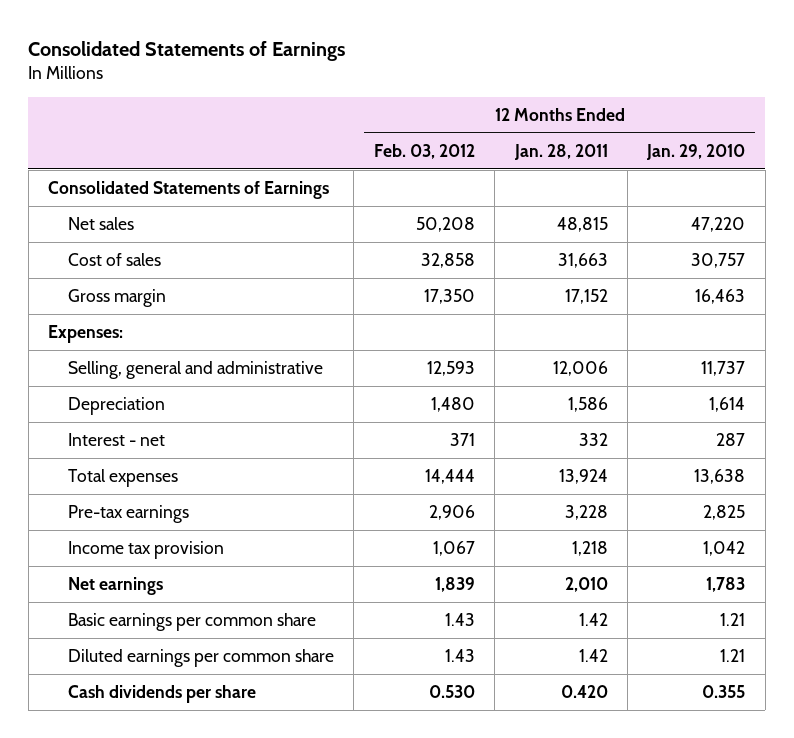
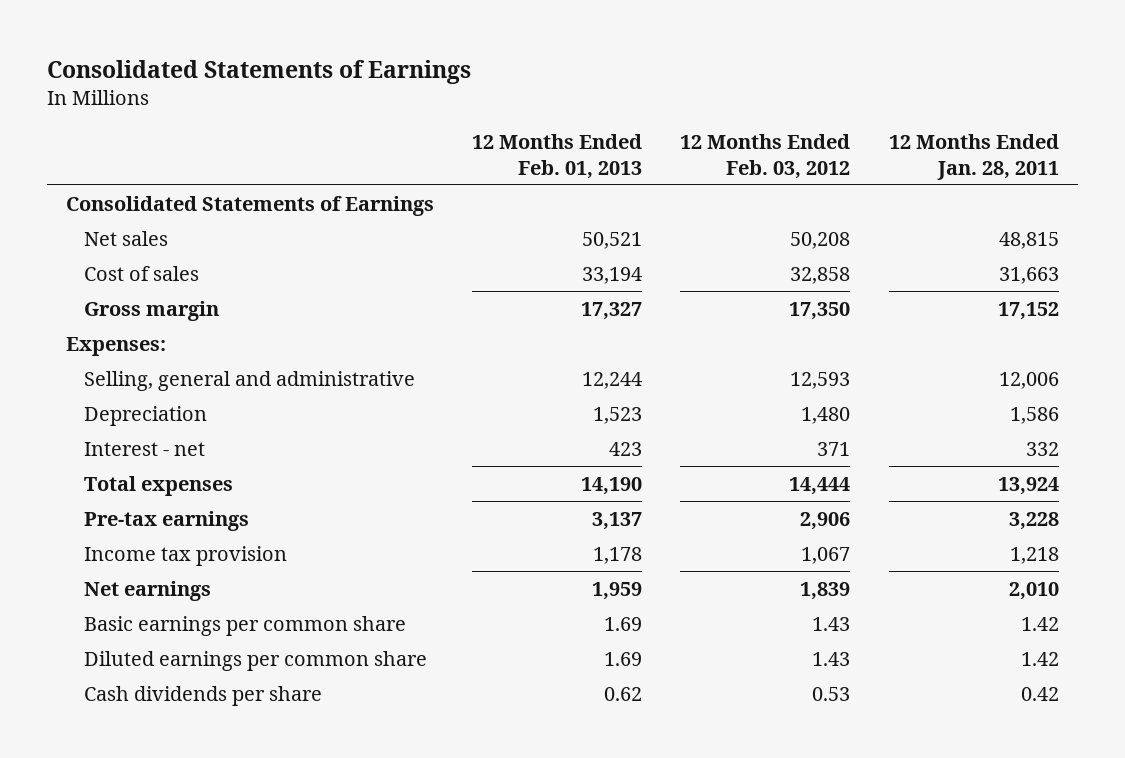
[646,144,746,161] Jan. 29, 2010 -> none
none -> [472,134,643,179] 12 Months Ended Feb. 01, 2013
[428,685,475,699] 0.530 -> [812,686,851,701] 0.53
[560,685,608,699] 0.420 -> [1020,686,1059,701] 0.42

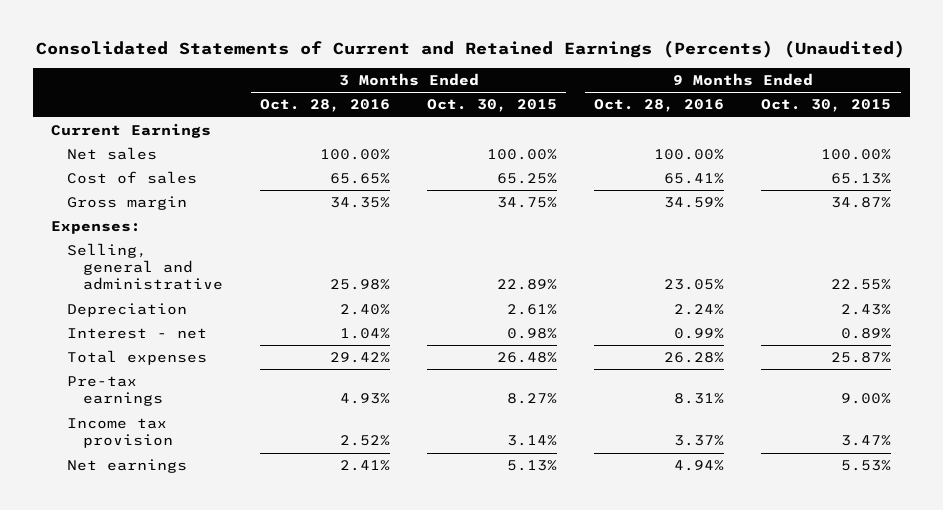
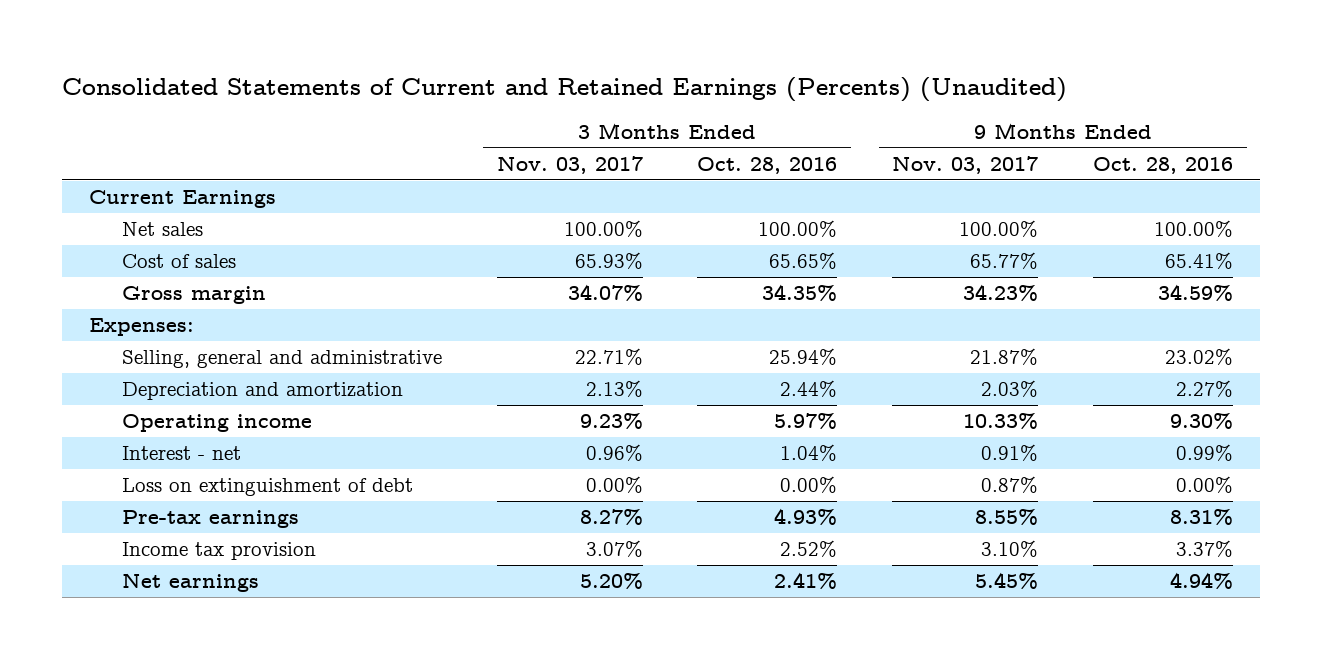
[427,99,558,113] Oct. 30, 2015 -> none
[761,99,892,113] Oct. 30, 2015 -> none
none -> [496,155,643,174] Nov. 03, 2017
none -> [892,155,1039,174] Nov. 03, 2017
[66,303,187,318] Depreciation -> none
[329,279,390,291] 25.98% -> [769,348,838,366] 25.94%
[664,279,725,291] 23.05% -> [1164,348,1233,366] 23.02%
none -> [121,382,403,401] Depreciation and amortization
none -> [121,414,312,433] Operating income
[66,350,207,366] Total expenses -> none
none -> [121,478,413,497] Loss on extinguishment of debt

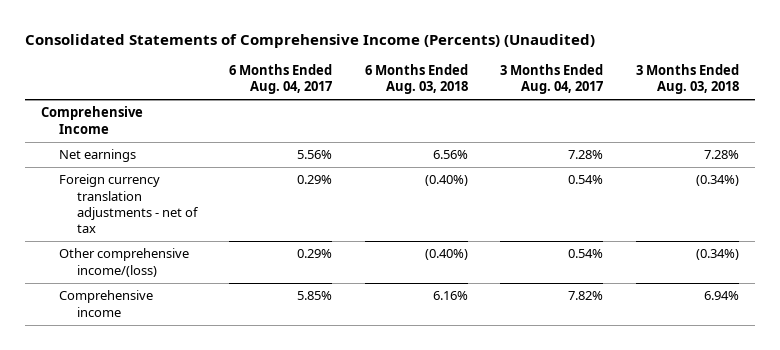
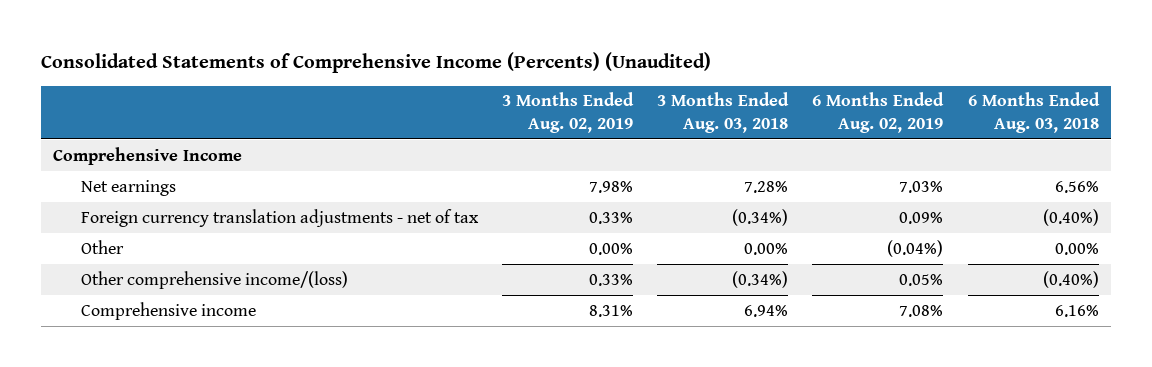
[229,63,333,95] 6 Months Ended Aug. 04, 2017 -> none
[500,63,604,95] 3 Months Ended Aug. 04, 2017 -> none
none -> [501,92,634,133] 3 Months Ended Aug. 02, 2019
none -> [812,92,945,133] 6 Months Ended Aug. 02, 2019
none -> [80,239,124,254] Other

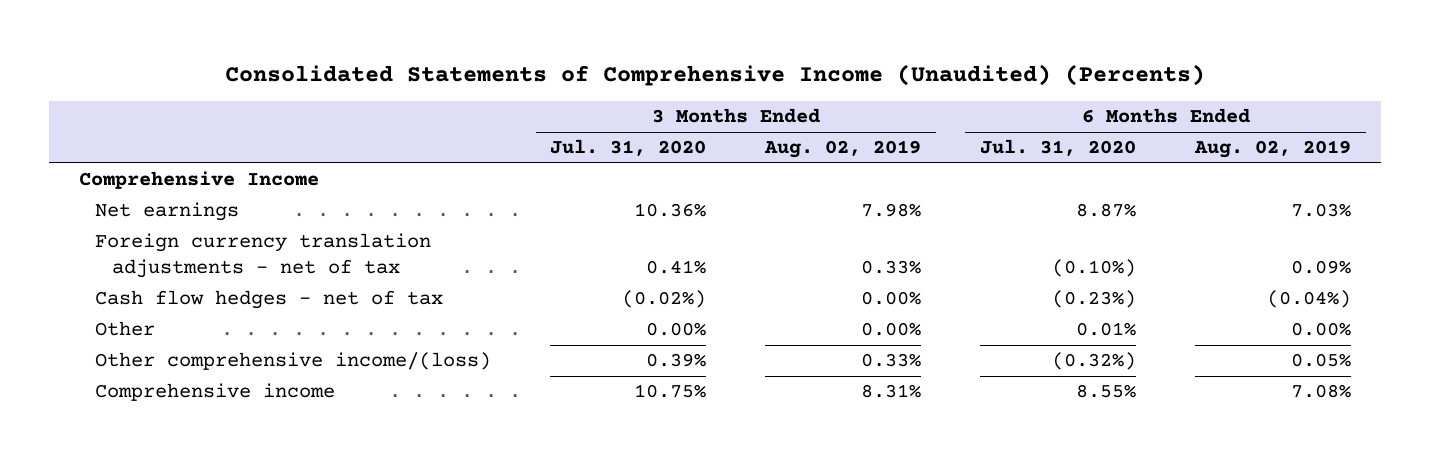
[41,52,712,74] Consolidated Statements of Comprehensive Income (Percents) (Unaudited) -> [224,63,1205,86] Consolidated Statements of Comprehensive Income (Unaudited) (Percents)
[657,92,790,133] 3 Months Ended Aug. 03, 2018 -> none
[967,92,1100,133] 6 Months Ended Aug. 03, 2018 -> none
none -> [550,139,707,157] Jul. 31, 2020
none -> [980,139,1137,157] Jul. 31, 2020
none -> [95,290,444,310] Cash flow hedges - net of tax
[887,239,944,257] (0.04%) -> [1291,322,1352,337] 0.00%

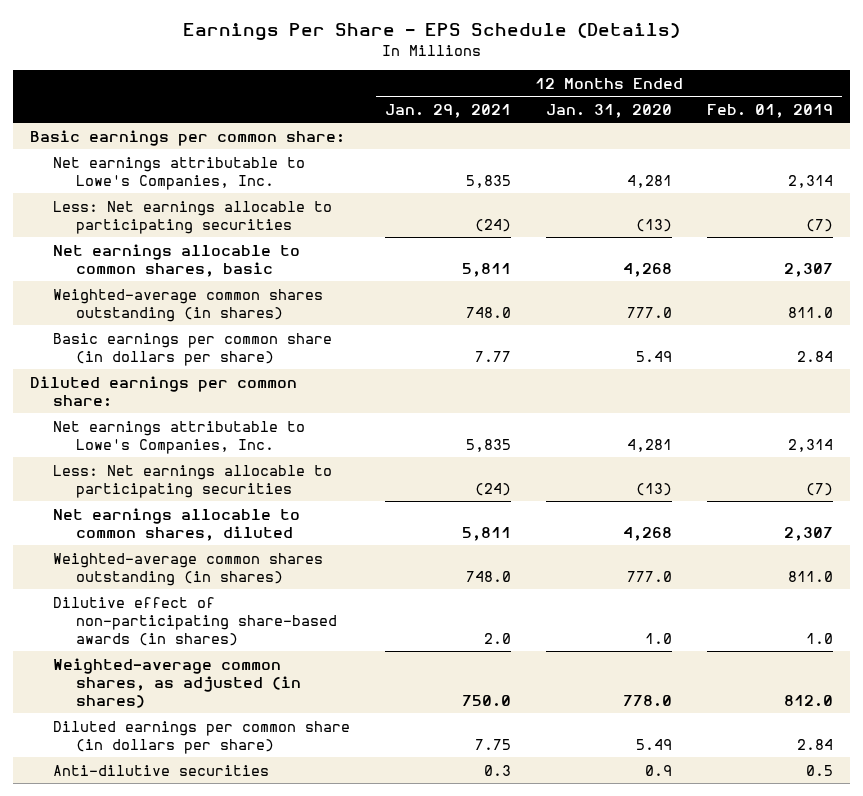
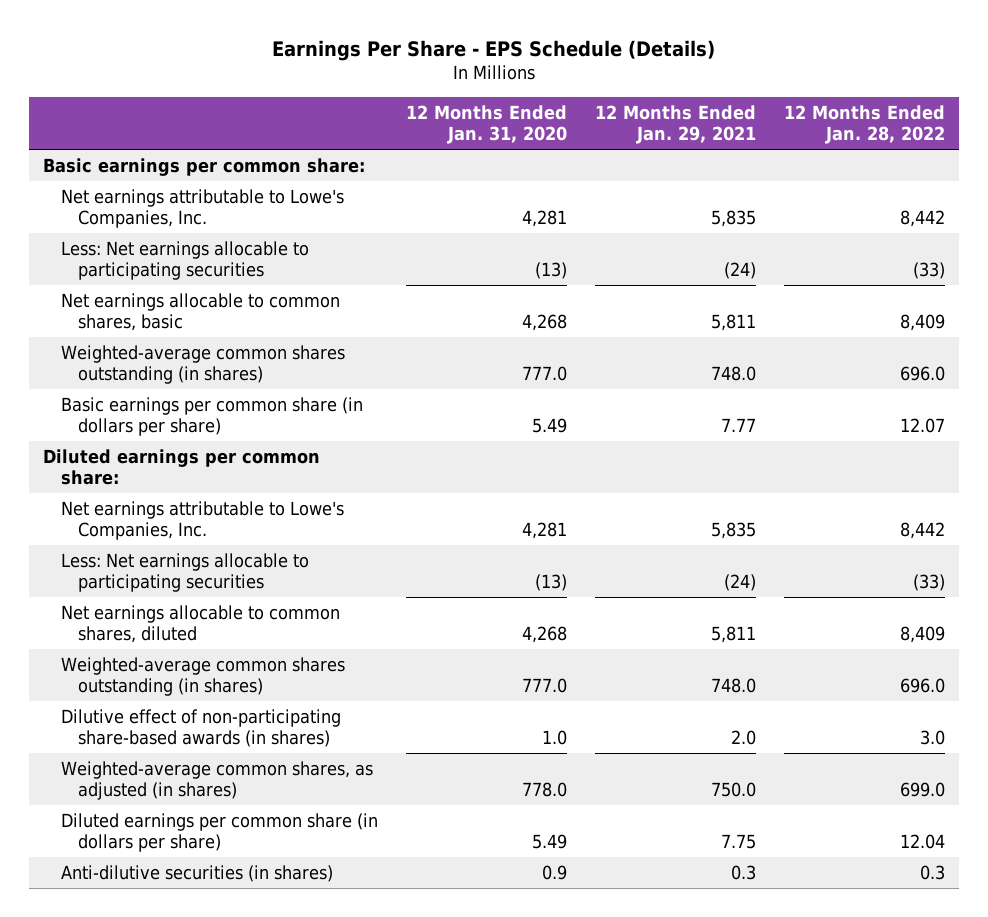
[706,103,833,118] Feb. 01, 2019 -> none
none -> [783,104,945,145] 12 Months Ended Jan. 28, 2022
[53,764,270,776] Anti-dilutive securities -> [60,864,333,882] Anti-dilutive securities (in shares)

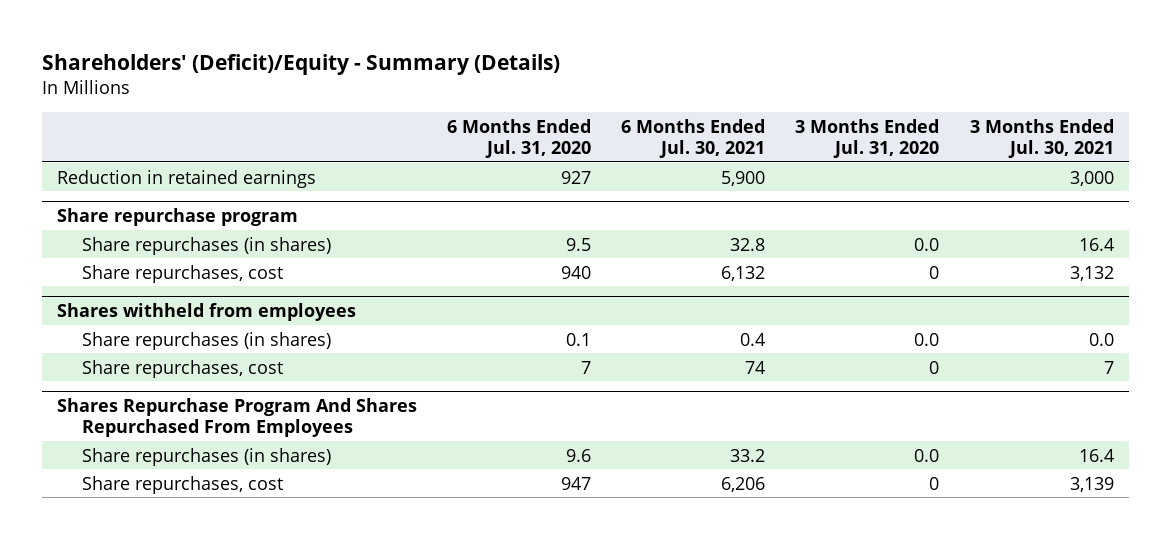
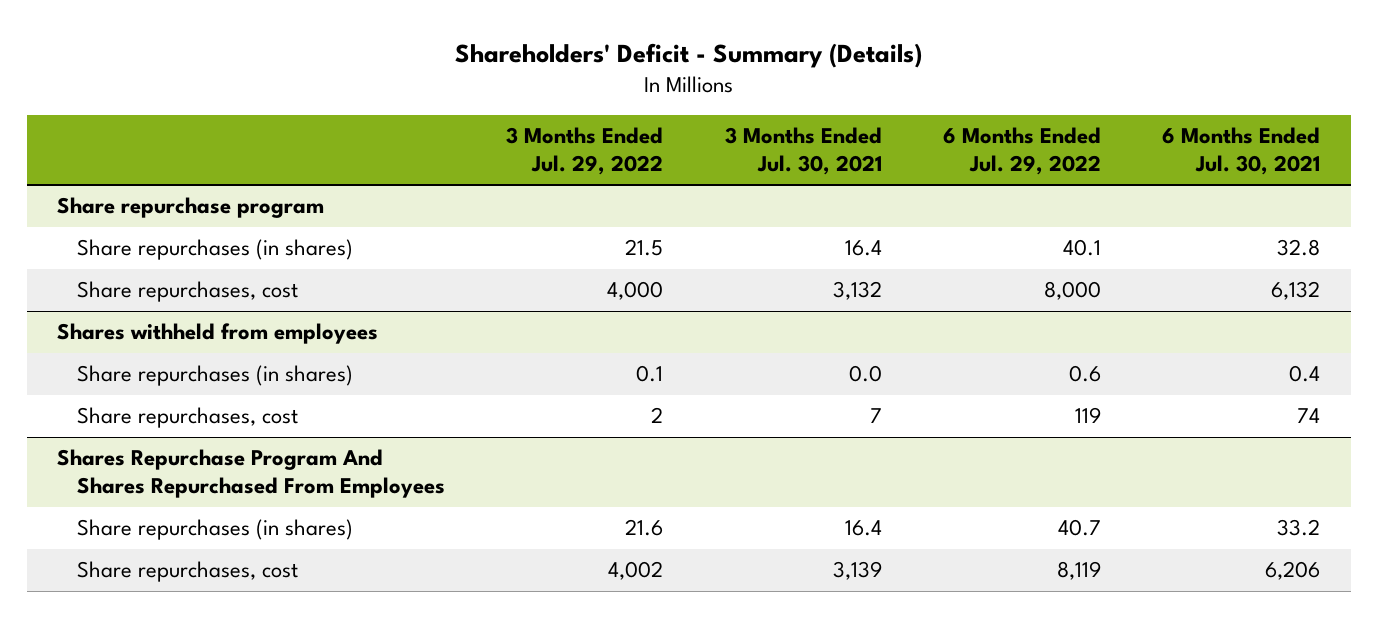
[41,53,560,75] Shareholders' (Deficit)/Equity - Summary (Details) -> [454,42,922,68] Shareholders' Deficit - Summary (Details)
[446,118,591,158] 6 Months Ended Jul. 31, 2020 -> none
[795,118,940,158] 3 Months Ended Jul. 31, 2020 -> none
none -> [506,126,664,175] 3 Months Ended Jul. 29, 2022
none -> [942,126,1101,175] 6 Months Ended Jul. 29, 2022
[56,169,316,188] Reduction in retained earnings -> none

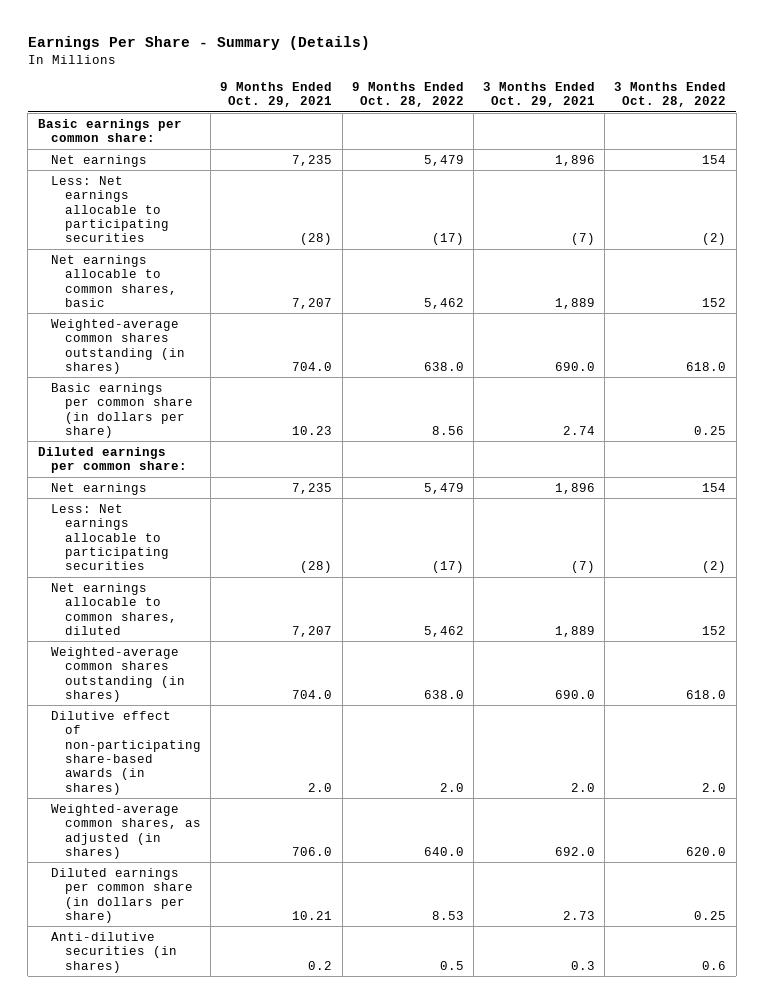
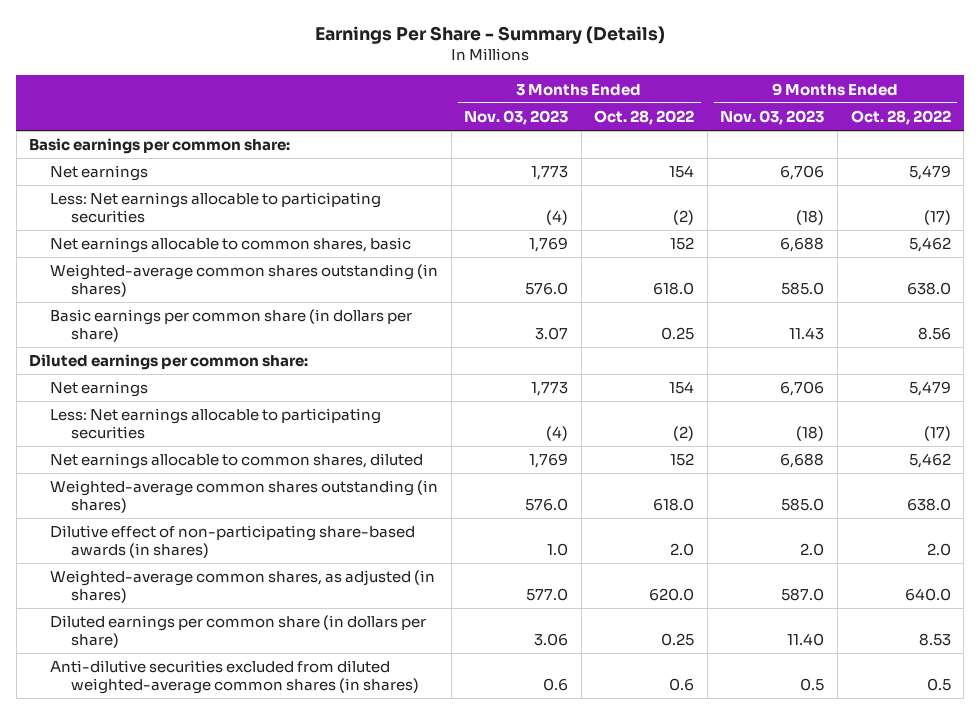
[220,82,333,108] 9 Months Ended Oct. 29, 2021 -> none
[483,82,596,108] 3 Months Ended Oct. 29, 2021 -> none
none -> [464,109,569,125] Nov. 03, 2023
none -> [720,109,825,125] Nov. 03, 2023
[51,931,177,973] Anti-dilutive securities (in shares) -> [50,660,419,694] Anti-dilutive securities excluded from diluted weighted-average common shares (in shares)

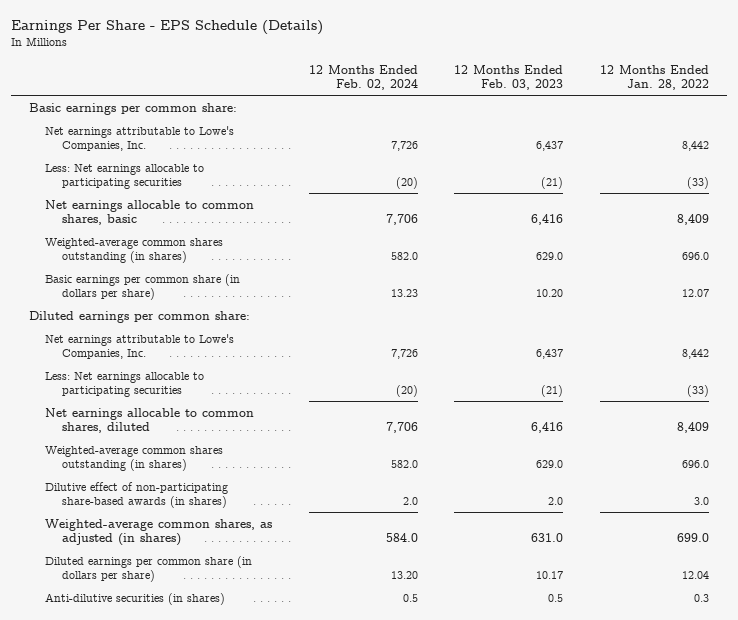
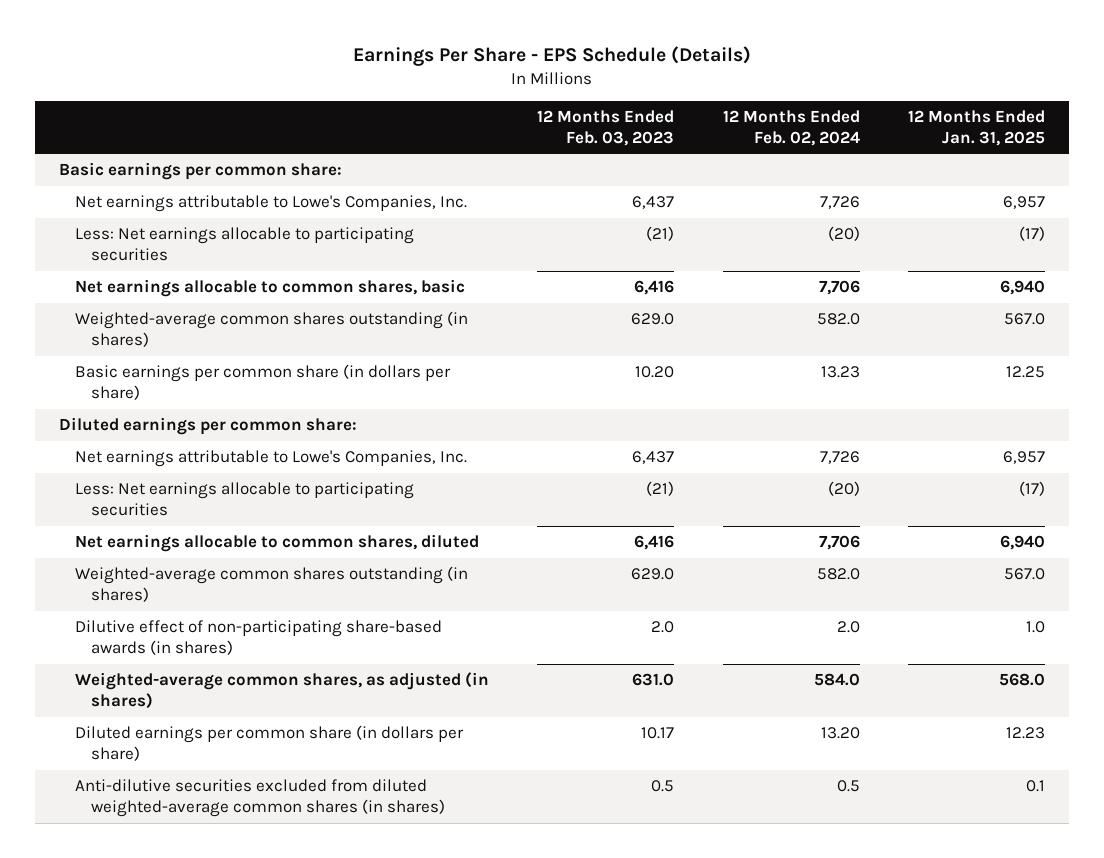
[600,64,710,90] 12 Months Ended Jan. 28, 2022 -> none
none -> [908,109,1046,146] 12 Months Ended Jan. 31, 2025
[45,592,226,605] Anti-dilutive securities (in shares) -> [75,779,445,818] Anti-dilutive securities excluded from diluted weighted-average common shares (in shares)

